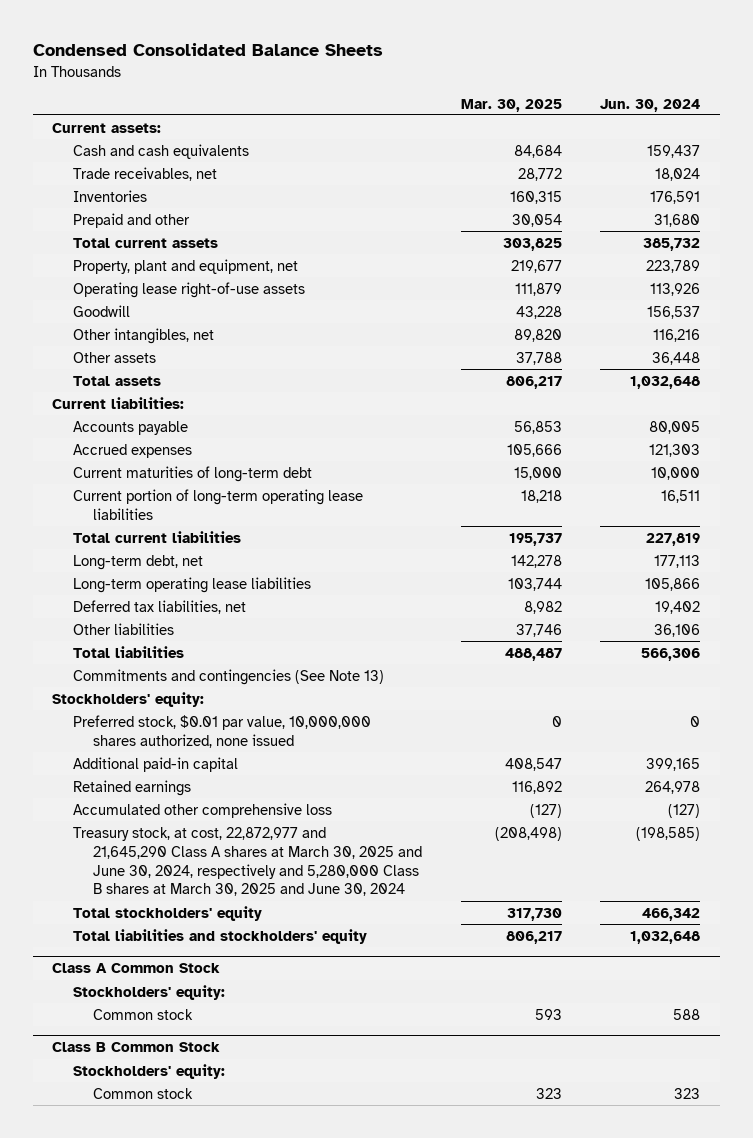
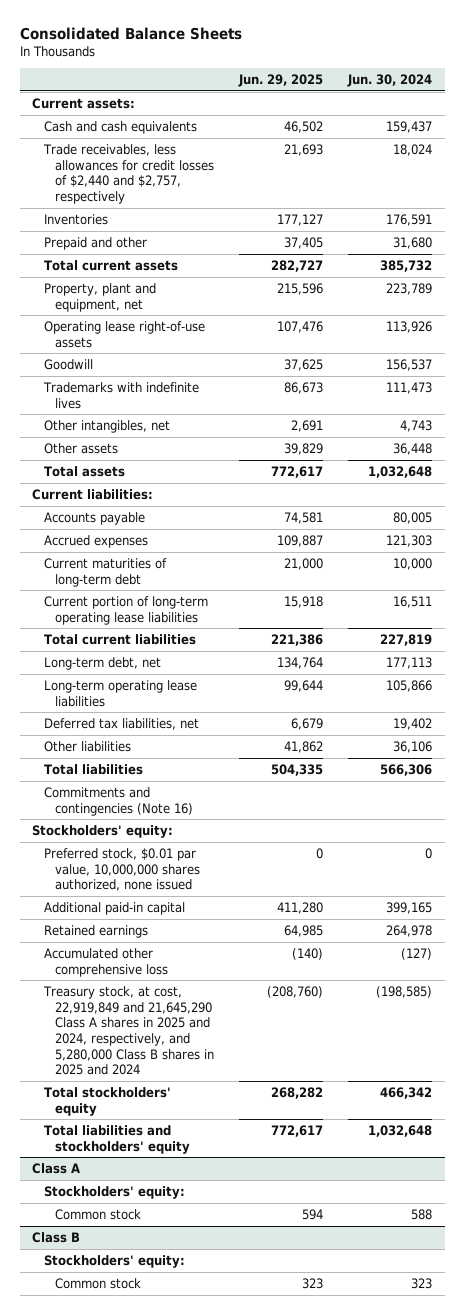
[32,43,383,57] Condensed Consolidated Balance Sheets -> [19,26,242,40] Consolidated Balance Sheets
[460,98,562,112] Mar. 30, 2025 -> none
none -> [238,74,324,88] Jun. 29, 2025
[72,166,217,181] Trade receivables, net -> [42,143,214,204] Trade receivables, less allowances for credit losses of $2,440 and $2,757, respectively
none -> [42,381,199,409] Trademarks with indefinite lives
[653,328,701,342] 116,216 -> [400,419,433,432] 4,743
[72,668,384,685] Commitments and contingencies (See Note 13) -> [43,786,193,816] Commitments and contingencies (Note 16)
[72,826,423,897] Treasury stock, at cost, 22,872,977 and 21,645,290 Class A shares at March 30, 2025 and June 30, 2024, respectively and 5,280,000 Class B shares at March 30, 2025 and June 30, 2024 -> [42,985,214,1076] Treasury stock, at cost, 22,919,849 and 21,645,290 Class A shares in 2025 and 2024, respectively, and 5,280,000 Class B shares in 2025 and 2024
[52,963,221,974] Class A Common Stock -> [32,1162,81,1174] Class A
[52,1042,221,1053] Class B Common Stock -> [32,1231,81,1243] Class B

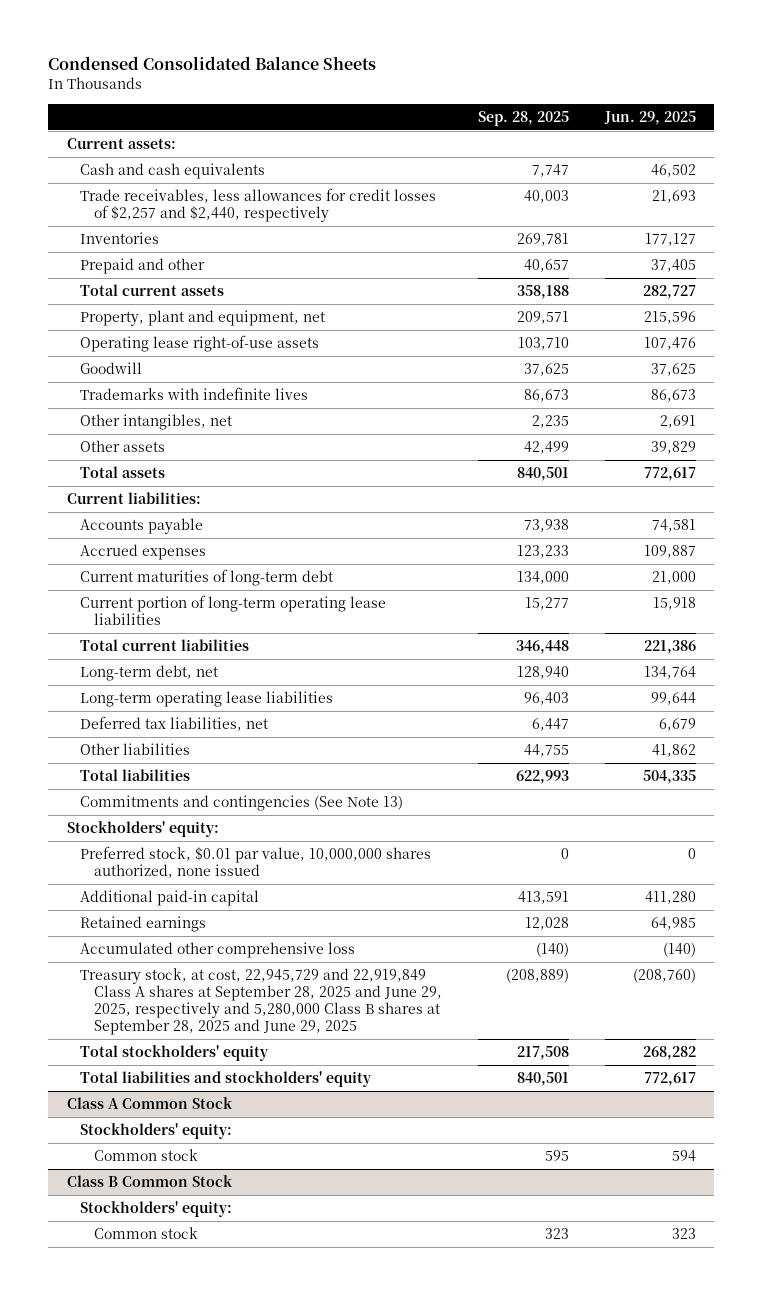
[19,26,242,40] Consolidated Balance Sheets -> [48,56,377,71] Condensed Consolidated Balance Sheets
[347,74,433,88] Jun. 30, 2024 -> none
none -> [478,110,570,126] Sep. 28, 2025
[42,143,214,204] Trade receivables, less allowances for credit losses of $2,440 and $2,757, respectively -> [80,188,437,223] Trade receivables, less allowances for credit losses of $2,257 and $2,440, respectively
[43,786,193,816] Commitments and contingencies (Note 16) -> [80,795,404,812] Commitments and contingencies (See Note 13)
[42,985,214,1076] Treasury stock, at cost, 22,919,849 and 21,645,290 Class A shares in 2025 and 2024, respectively, and 5,280,000 Class B shares in 2025 and 2024 -> [80,968,443,1035] Treasury stock, at cost, 22,945,729 and 22,919,849 Class A shares at September 28, 2025 and June 29, 2025, respectively and 5,280,000 Class B shares at September 28, 2025 and June 29, 2025
[32,1162,81,1174] Class A -> [66,1097,233,1110] Class A Common Stock
[32,1231,81,1243] Class B -> [66,1175,233,1188] Class B Common Stock

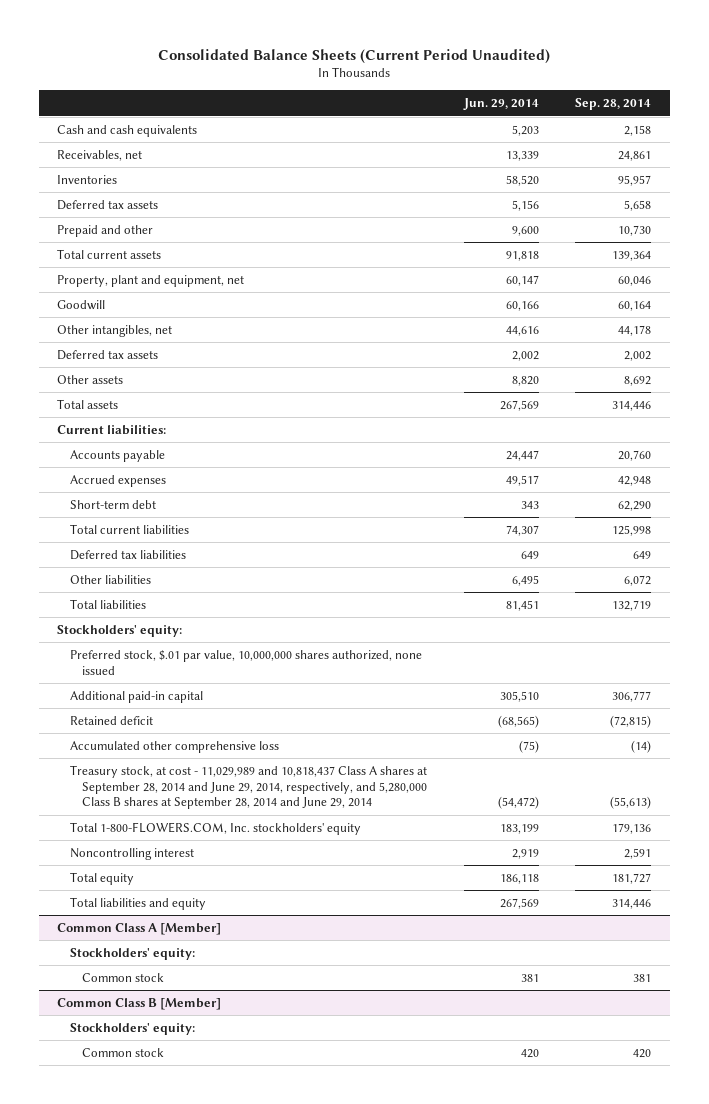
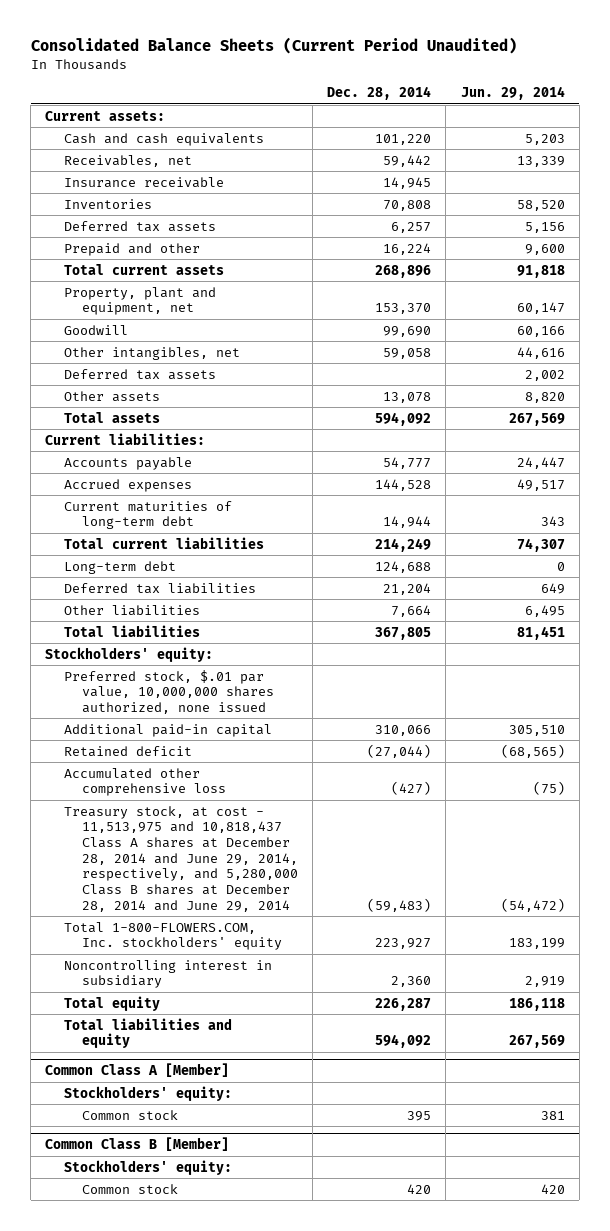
[575,98,652,111] Sep. 28, 2014 -> none
none -> [327,86,432,101] Dec. 28, 2014
none -> [45,110,166,121] Current assets:
none -> [63,176,224,188] Insurance receivable
[69,499,156,509] Short-term debt -> [63,500,232,530] Current maturities of long-term debt
none -> [63,560,176,574] Long-term debt
[69,764,428,810] Treasury stock, at cost - 11,029,989 and 10,818,437 Class A shares at September 28, 2014 and June 29, 2014, respectively, and 5,280,000 Class B shares at September 28, 2014 and June 29, 2014 -> [63,805,299,912] Treasury stock, at cost - 11,513,975 and 10,818,437 Class A shares at December 28, 2014 and June 29, 2014, respectively, and 5,280,000 Class B shares at December 28, 2014 and June 29, 2014
[69,847,194,860] Noncontrolling interest -> [63,959,272,989] Noncontrolling interest in subsidiary

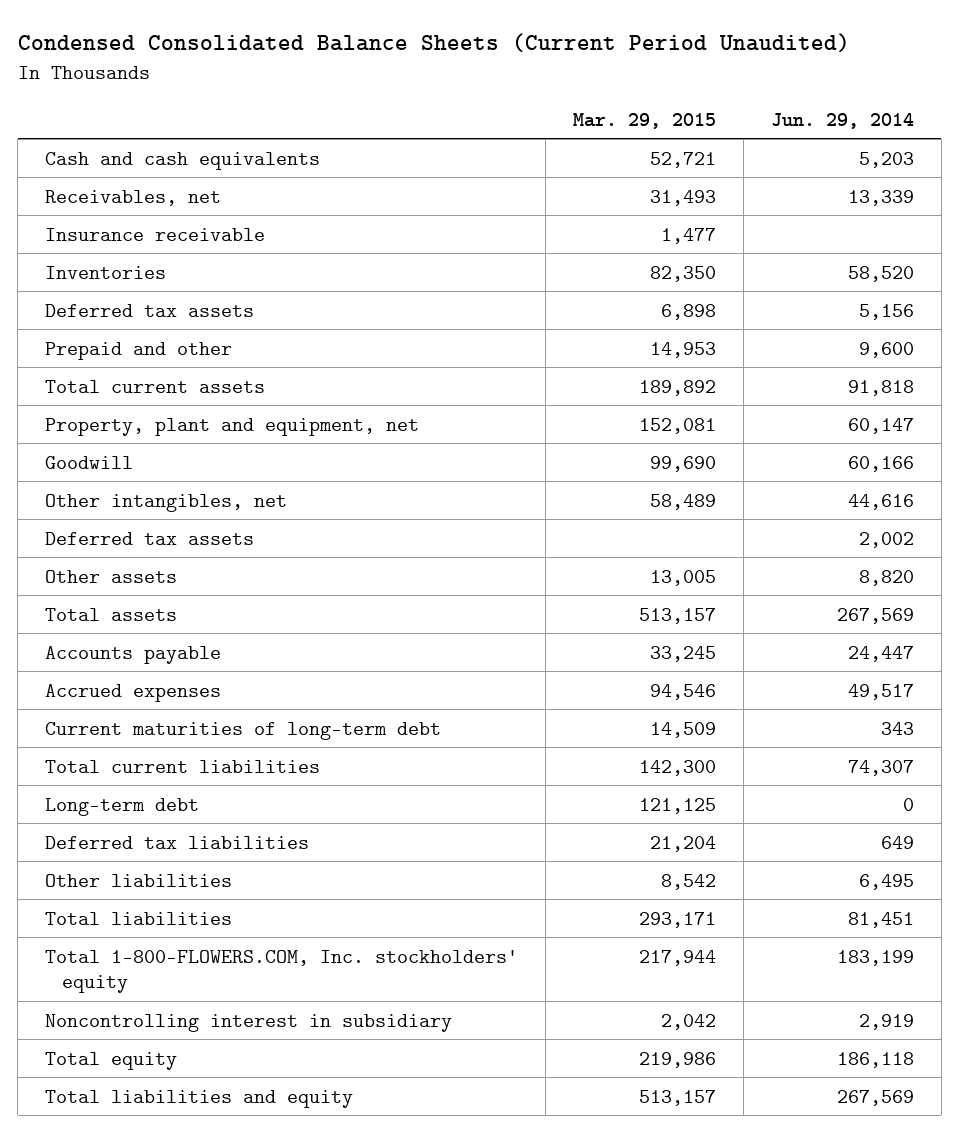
[30,37,517,55] Consolidated Balance Sheets (Current Period Unaudited) -> [17,33,850,53] Condensed Consolidated Balance Sheets (Current Period Unaudited)
[327,86,432,101] Dec. 28, 2014 -> none
none -> [572,112,716,129] Mar. 29, 2015
[45,110,166,121] Current assets: -> none
[45,432,206,445] Current liabilities: -> none
[45,646,214,662] Stockholders' equity: -> none
[63,669,275,714] Preferred stock, $.01 par value, 10,000,000 shares authorized, none issued -> none
[63,723,272,737] Additional paid-in capital -> none
[63,745,192,757] Retained deficit -> none
[63,767,227,797] Accumulated other comprehensive loss -> none
[63,805,299,912] Treasury stock, at cost - 11,513,975 and 10,818,437 Class A shares at December 28, 2014 and June 29, 2014, respectively, and 5,280,000 Class B shares at December 28, 2014 and June 29, 2014 -> none
[45,1063,230,1078] Common Class A [Member] -> none
[63,1085,232,1101] Stockholders' equity: -> none
[82,1109,179,1120] Common stock -> none
[45,1137,230,1152] Common Class B [Member] -> none
[63,1159,232,1175] Stockholders' equity: -> none
[82,1183,179,1194] Common stock -> none

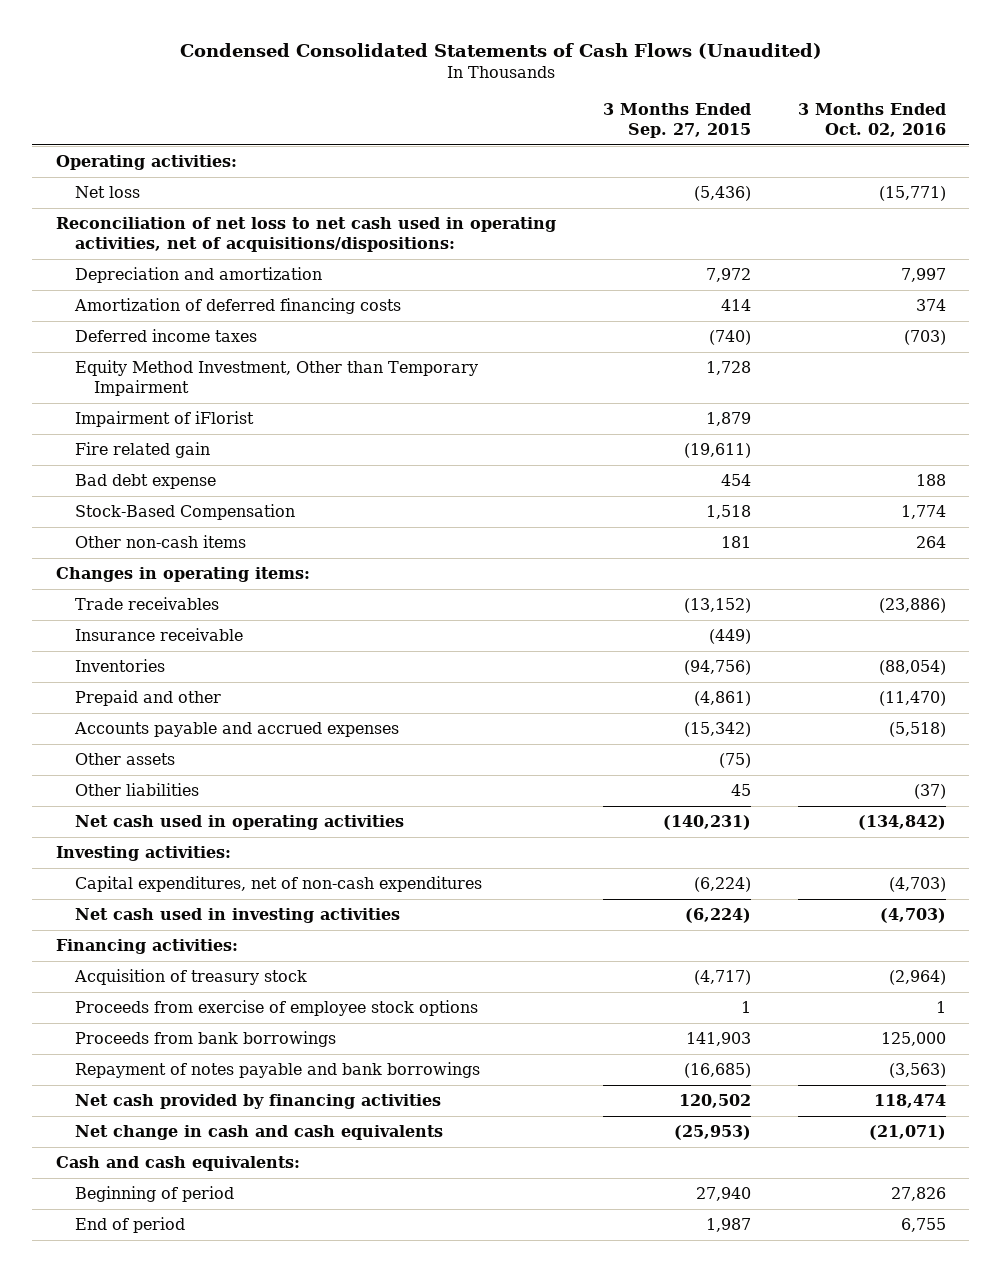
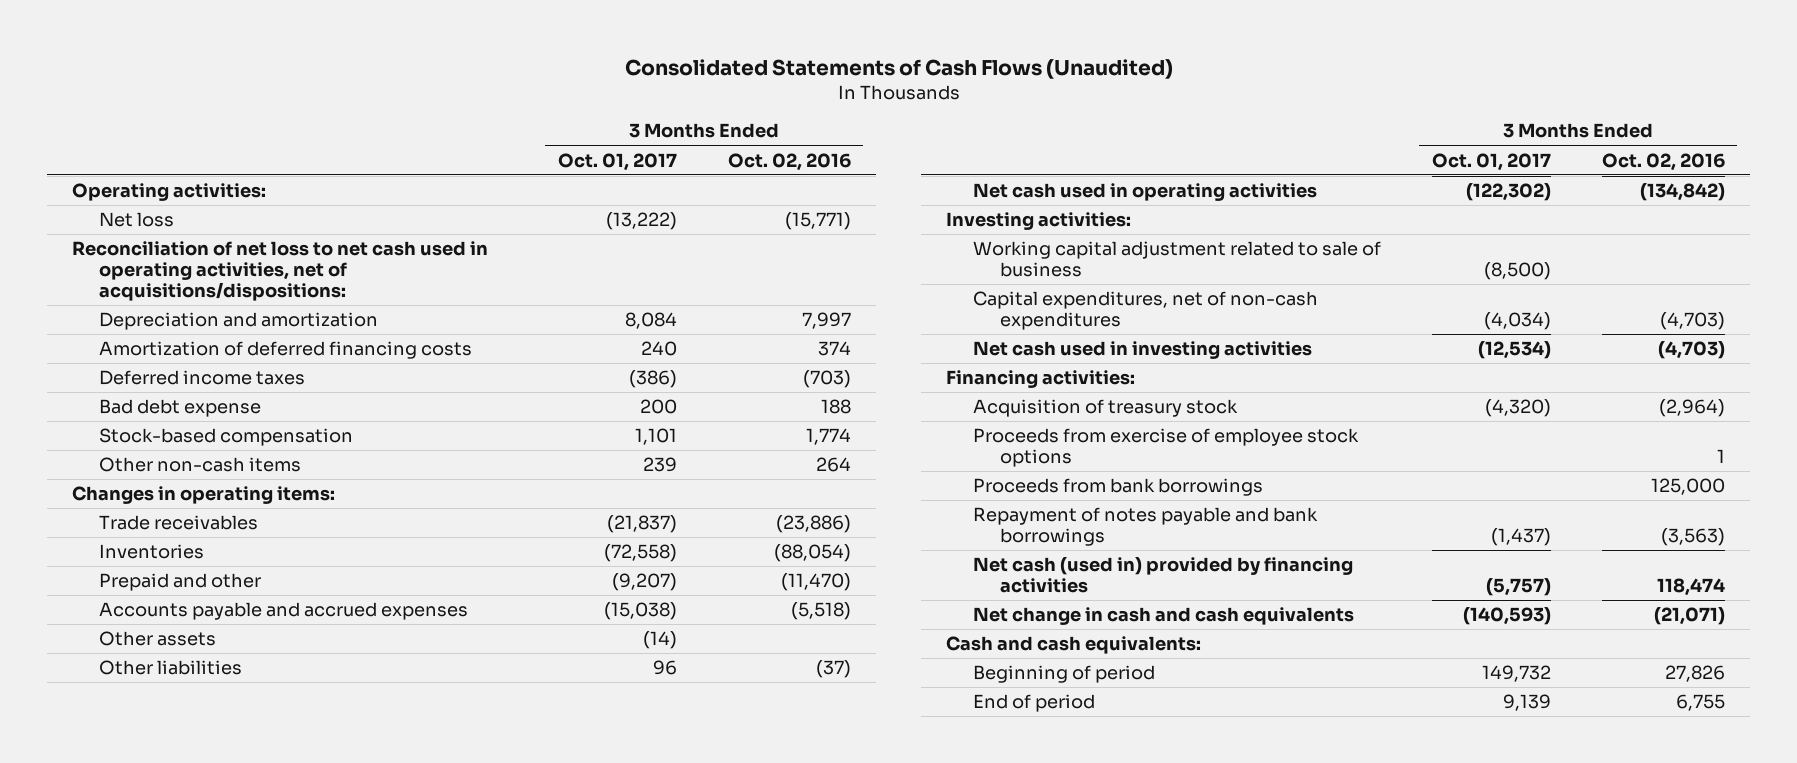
[179,42,822,59] Condensed Consolidated Statements of Cash Flows (Unaudited) -> [624,58,1173,79] Consolidated Statements of Cash Flows (Unaudited)
[602,103,751,139] 3 Months Ended Sep. 27, 2015 -> none
none -> [557,152,677,171] Oct. 01, 2017
[74,360,478,397] Equity Method Investment, Other than Temporary Impairment -> none
[74,411,254,428] Impairment of iFlorist -> none
[74,442,210,459] Fire related gain -> none
[74,504,295,521] Stock-Based Compensation -> [98,428,353,447] Stock-based compensation
[74,628,243,642] Insurance receivable -> none
none -> [973,241,1382,277] Working capital adjustment related to sale of business
[74,1094,441,1110] Net cash provided by financing activities -> [973,557,1354,593] Net cash (used in) provided by financing activities

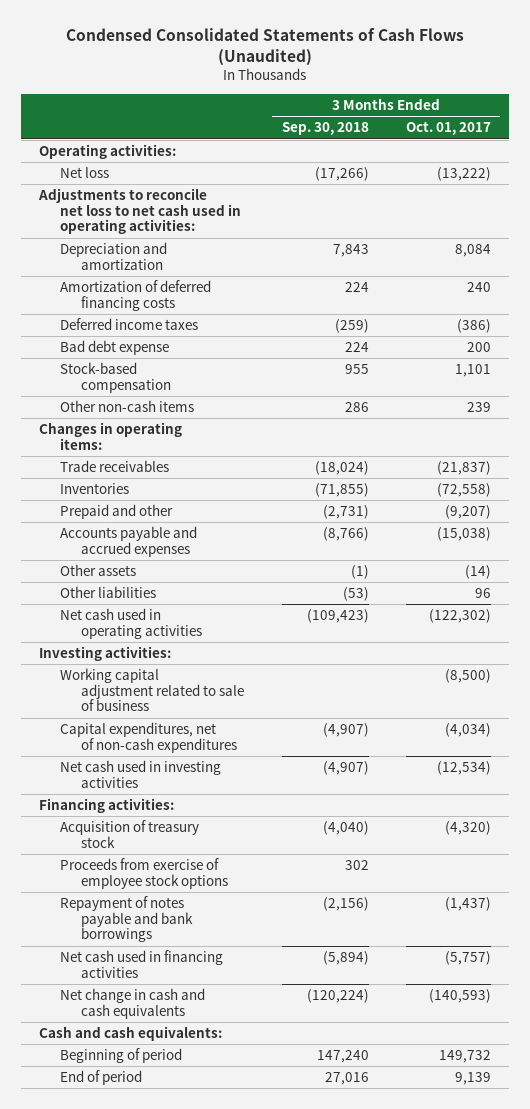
[624,58,1173,79] Consolidated Statements of Cash Flows (Unaudited) -> [65,28,464,67] Condensed Consolidated Statements of Cash Flows (Unaudited)
[727,152,851,171] Oct. 02, 2016 -> none
none -> [281,122,369,136] Sep. 30, 2018
[72,241,489,301] Reconciliation of net loss to net cash used in operating activities, net of acquisitions/dispositions: -> [38,188,242,235] Adjustments to reconcile net loss to net cash used in operating activities:
[973,478,1264,497] Proceeds from bank borrowings -> none
[973,557,1354,593] Net cash (used in) provided by financing activities -> [60,950,224,978] Net cash used in financing activities

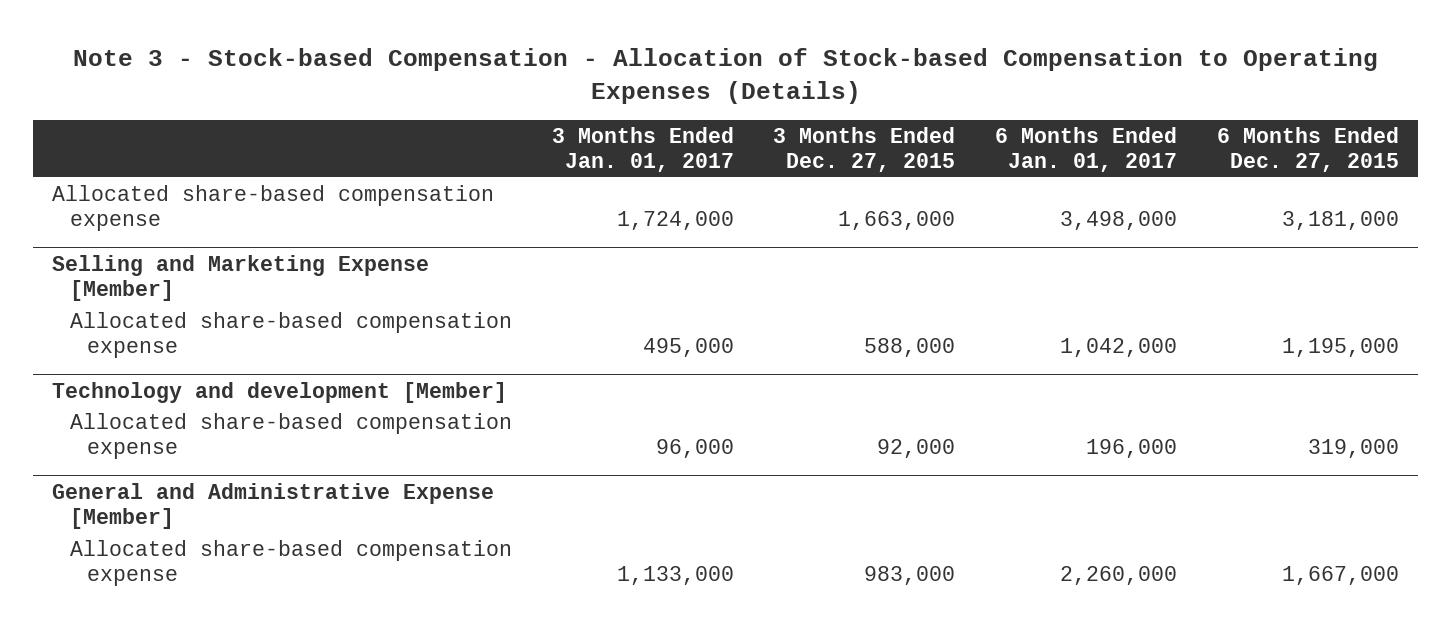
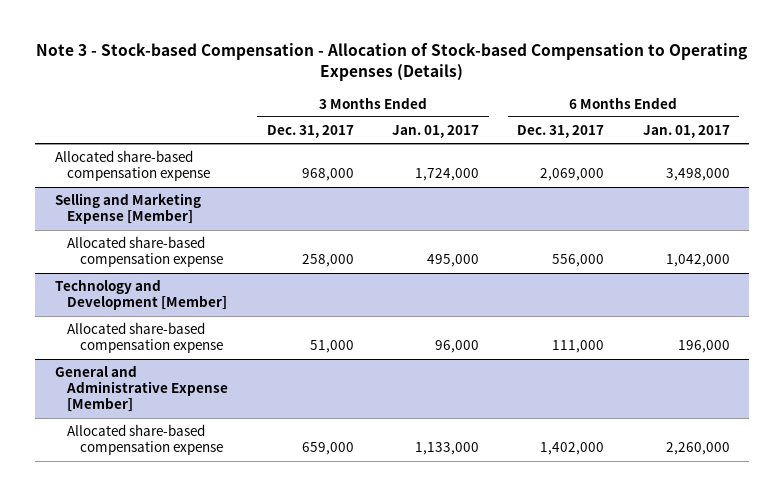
[773,126,956,173] 3 Months Ended Dec. 27, 2015 -> none
[1216,126,1399,173] 6 Months Ended Dec. 27, 2015 -> none
none -> [266,125,354,139] Dec. 31, 2017
none -> [517,125,605,139] Dec. 31, 2017
[52,381,508,403] Technology and development [Member] -> [54,279,228,311] Technology and Development [Member]

